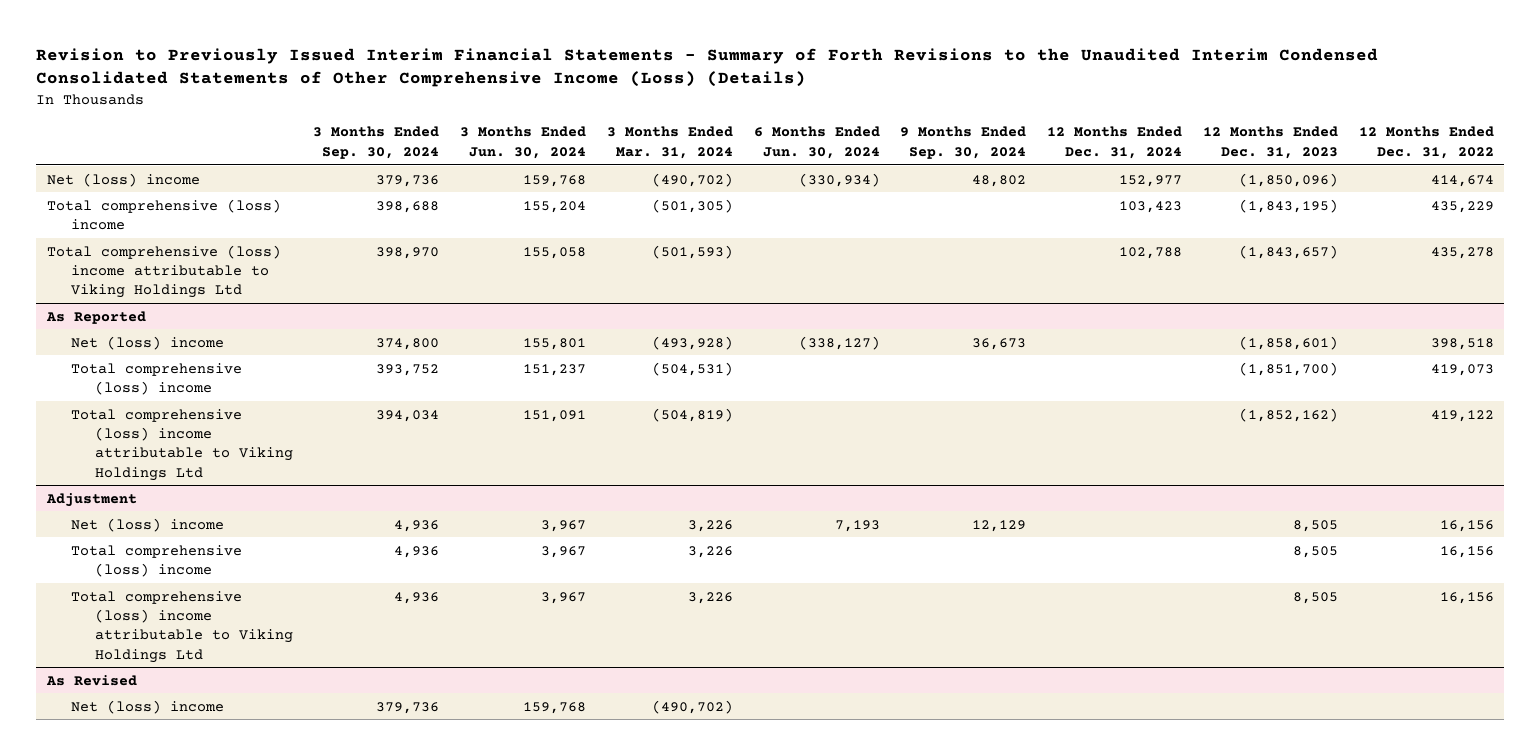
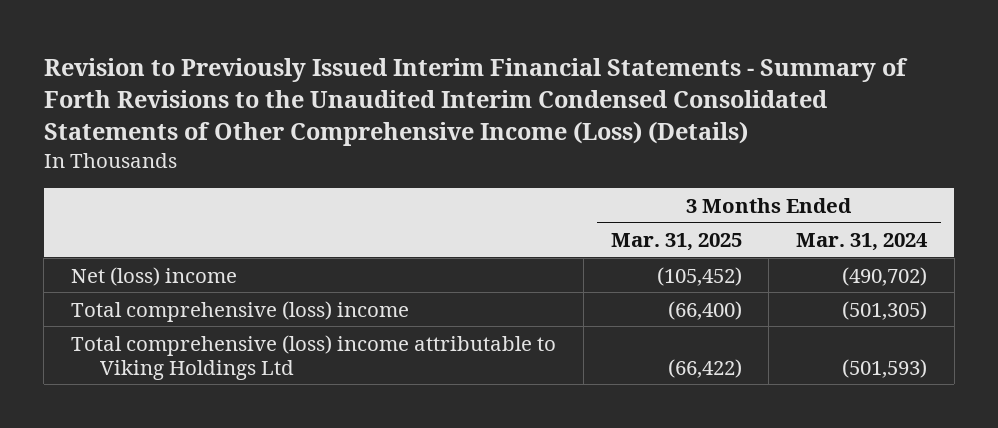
[313,126,440,159] 3 Months Ended Sep. 30, 2024 -> none
[460,126,587,159] 3 Months Ended Jun. 30, 2024 -> none
[753,126,880,159] 6 Months Ended Jun. 30, 2024 -> none
[900,126,1027,159] 9 Months Ended Sep. 30, 2024 -> none
[1047,126,1183,159] 12 Months Ended Dec. 31, 2024 -> none
[1202,126,1338,159] 12 Months Ended Dec. 31, 2023 -> none
[1358,126,1494,159] 12 Months Ended Dec. 31, 2022 -> none
none -> [610,233,742,252] Mar. 31, 2025
[45,310,146,324] As Reported -> none
[70,335,224,350] Net (loss) income -> none
[70,362,242,395] Total comprehensive (loss) income -> none
[70,408,293,481] Total comprehensive (loss) income attributable to Viking Holdings Ltd -> none
[45,492,137,507] Adjustment -> none
[70,517,224,532] Net (loss) income -> none
[70,544,242,577] Total comprehensive (loss) income -> none
[70,590,293,663] Total comprehensive (loss) income attributable to Viking Holdings Ltd -> none
[45,674,137,686] As Revised -> none
[70,699,224,714] Net (loss) income -> none

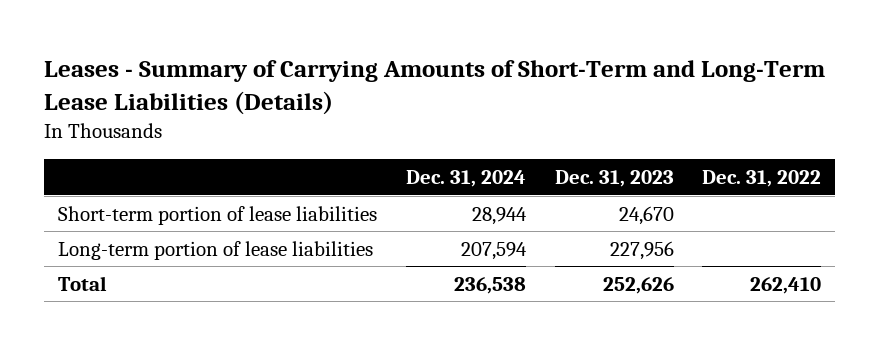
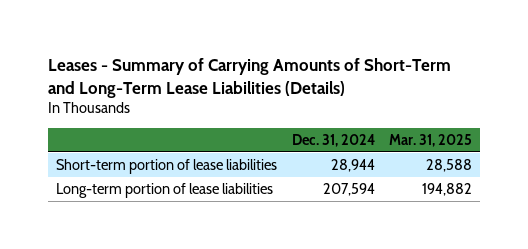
[554,170,674,188] Dec. 31, 2023 -> none
[702,170,822,188] Dec. 31, 2022 -> none
none -> [389,133,473,147] Mar. 31, 2025
[58,275,108,291] Total -> none

